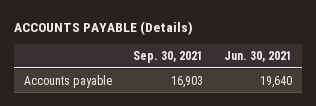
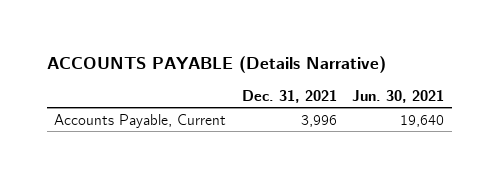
[13,21,193,36] ACCOUNTS PAYABLE (Details) -> [46,56,386,74] ACCOUNTS PAYABLE (Details Narrative)
[132,51,203,64] Sep. 30, 2021 -> none
none -> [241,89,337,103] Dec. 31, 2021
[24,74,113,88] Accounts payable -> [54,113,227,128] Accounts Payable, Current

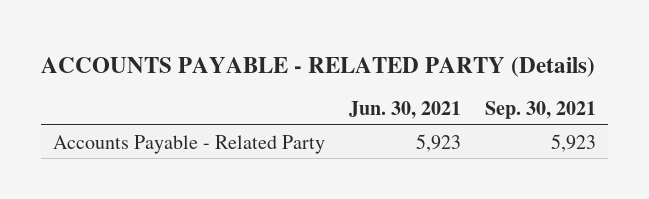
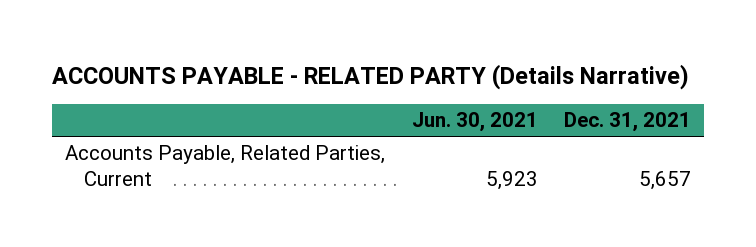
[41,56,596,77] ACCOUNTS PAYABLE - RELATED PARTY (Details) -> [51,63,689,90] ACCOUNTS PAYABLE - RELATED PARTY (Details Narrative)
[485,101,597,120] Sep. 30, 2021 -> none
none -> [564,112,692,133] Dec. 31, 2021
[53,134,326,154] Accounts Payable - Related Party -> [65,145,386,187] Accounts Payable, Related Parties, Current

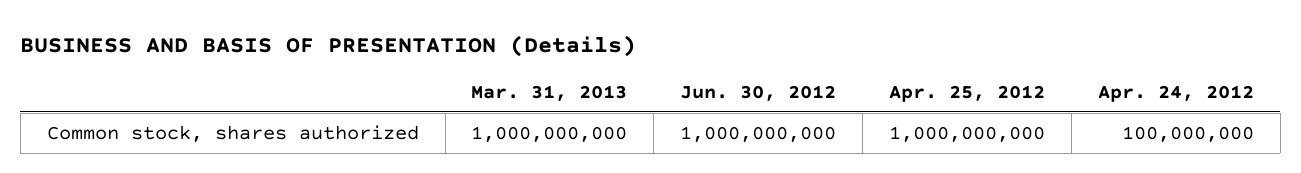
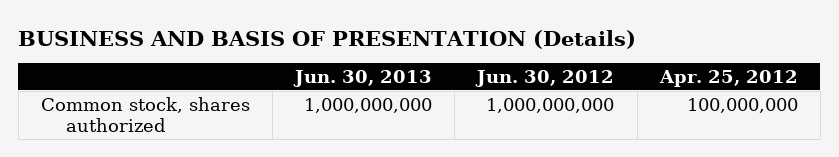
[471,84,628,101] Mar. 31, 2013 -> none
[1097,84,1254,102] Apr. 24, 2012 -> none
none -> [293,69,433,87] Jun. 30, 2013
[889,125,1046,142] 1,000,000,000 -> [686,97,798,113] 100,000,000

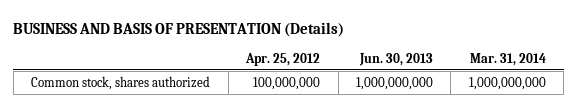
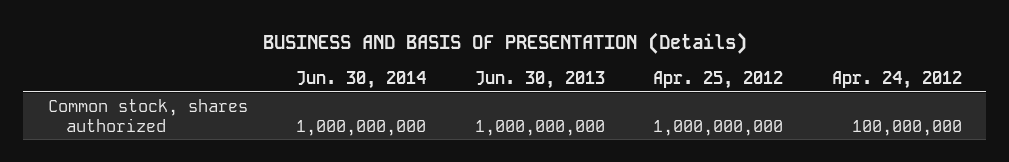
[469,52,546,66] Mar. 31, 2014 -> none
none -> [296,71,427,90] Jun. 30, 2014
none -> [831,71,962,90] Apr. 24, 2012
[253,76,321,90] 100,000,000 -> [653,119,784,136] 1,000,000,000

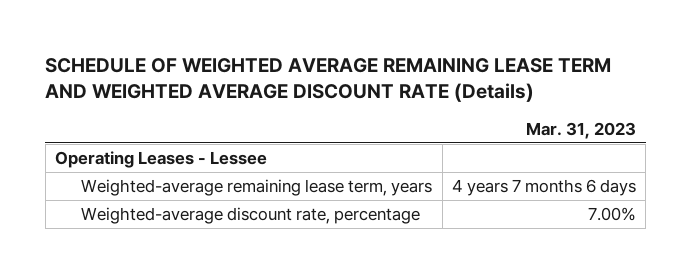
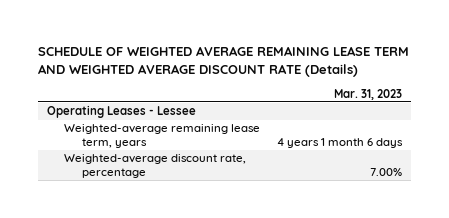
[451,179,636,197] 4 years 7 months 6 days -> [277,137,404,148] 4 years 1 month 6 days

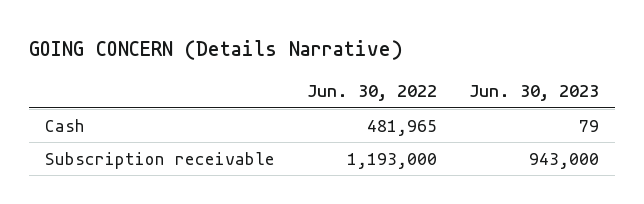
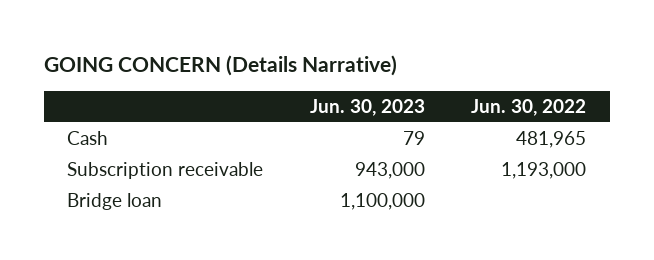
none -> [67,193,163,211] Bridge loan

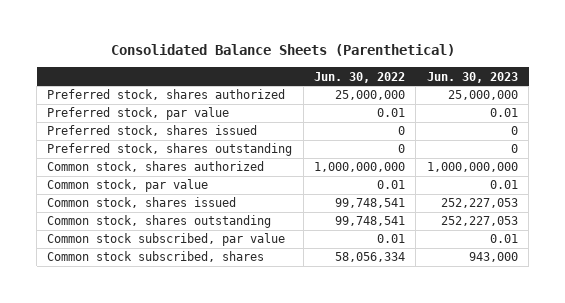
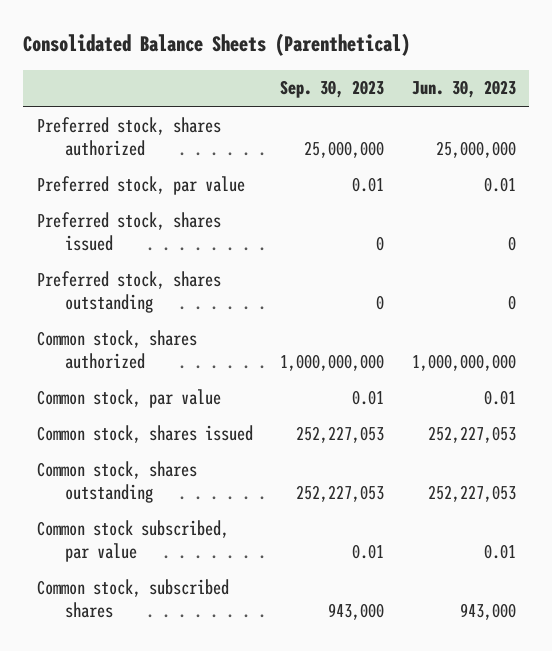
[314,71,406,83] Jun. 30, 2022 -> none
none -> [280,80,385,99] Sep. 30, 2023
[47,251,265,263] Common stock subscribed, shares -> [36,578,229,618] Common stock, subscribed shares

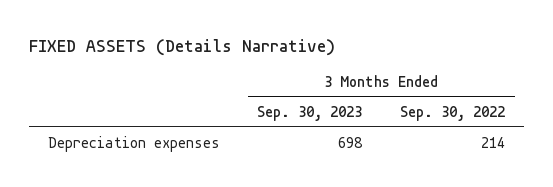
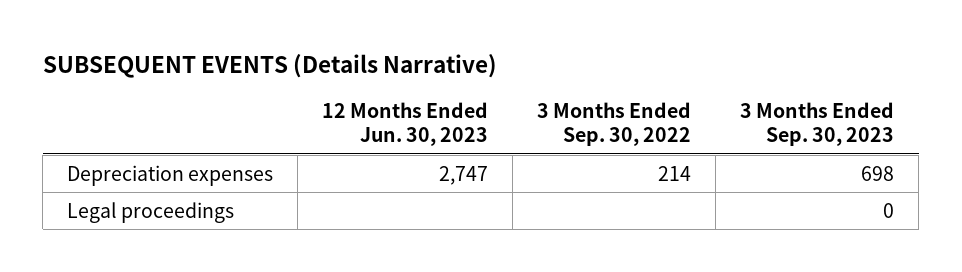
[28,38,335,56] FIXED ASSETS (Details Narrative) -> [42,54,497,79] SUBSEQUENT EVENTS (Details Narrative)
none -> [322,102,489,147] 12 Months Ended Jun. 30, 2023
none -> [67,201,235,223] Legal proceedings

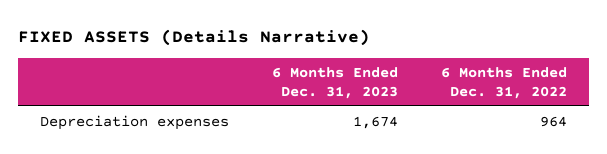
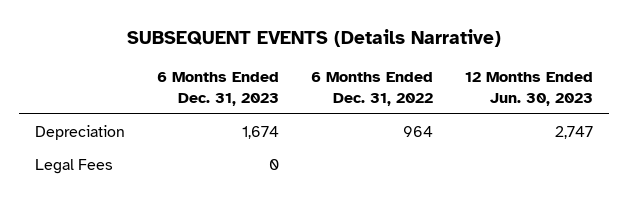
[17,29,370,47] FIXED ASSETS (Details Narrative) -> [126,29,501,48] SUBSEQUENT EVENTS (Details Narrative)
none -> [464,72,593,106] 12 Months Ended Jun. 30, 2023
[39,115,229,131] Depreciation expenses -> [35,124,126,140] Depreciation
none -> [35,158,114,174] Legal Fees

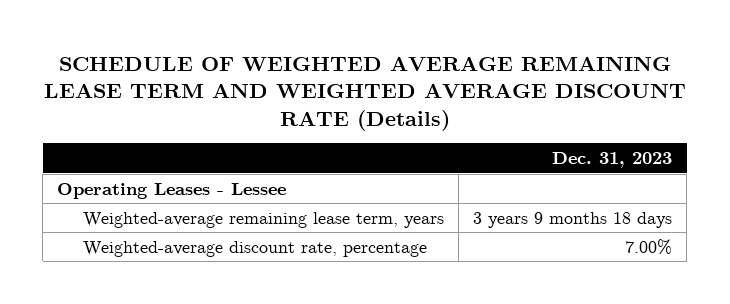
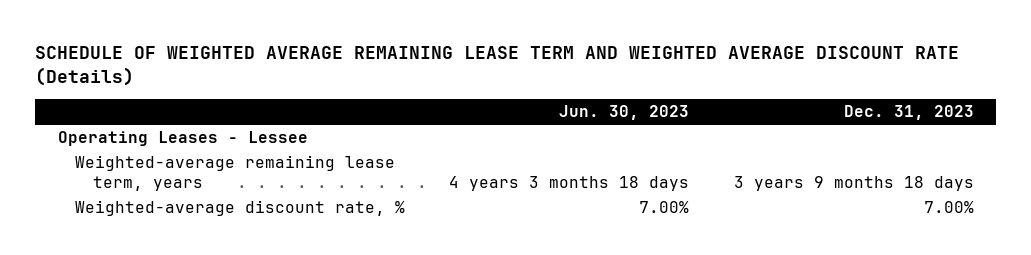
none -> [559,104,690,120] Jun. 30, 2023
[83,240,428,257] Weighted-average discount rate, percentage -> [75,200,406,217] Weighted-average discount rate, %

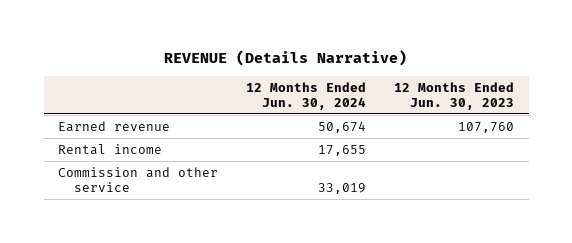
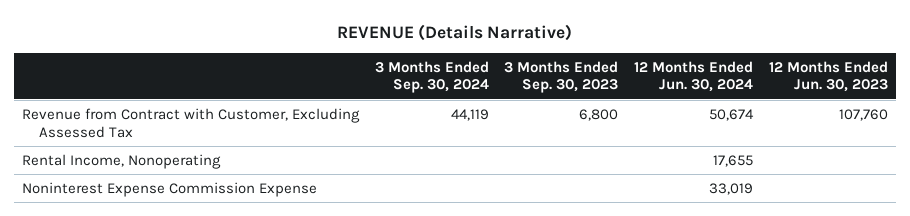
none -> [374,60,489,94] 3 Months Ended Sep. 30, 2024
none -> [504,60,619,94] 3 Months Ended Sep. 30, 2023
[58,120,171,132] Earned revenue -> [22,107,361,138] Revenue from Contract with Customer, Excluding Assessed Tax
[58,143,163,155] Rental income -> [22,153,222,169] Rental Income, Nonoperating
[58,166,219,192] Commission and other service -> [22,181,318,197] Noninterest Expense Commission Expense

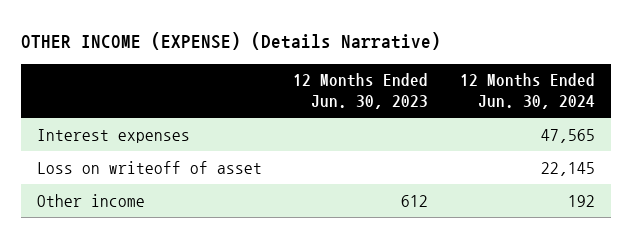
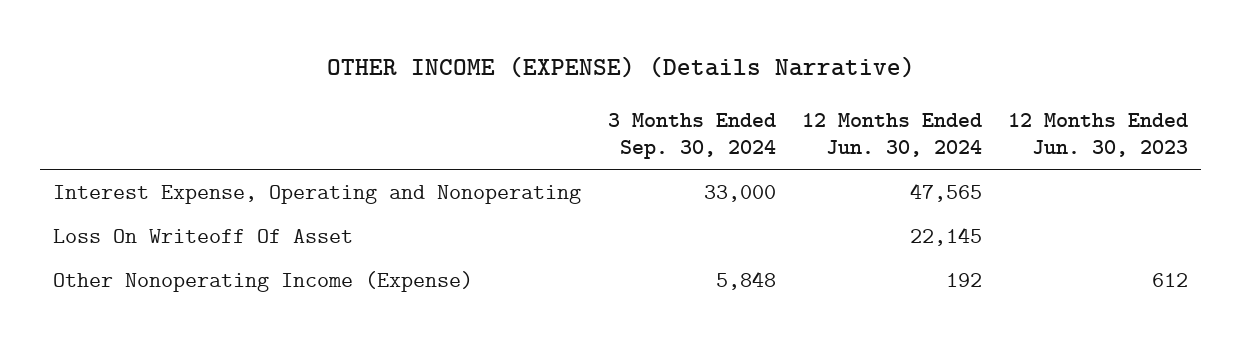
none -> [607,112,776,159] 3 Months Ended Sep. 30, 2024
[37,128,191,143] Interest expenses -> [53,184,582,204] Interest Expense, Operating and Nonoperating
[37,160,263,174] Loss on writeoff of asset -> [53,228,354,243] Loss On Writeoff Of Asset
[37,193,146,207] Other income -> [53,270,474,292] Other Nonoperating Income (Expense)

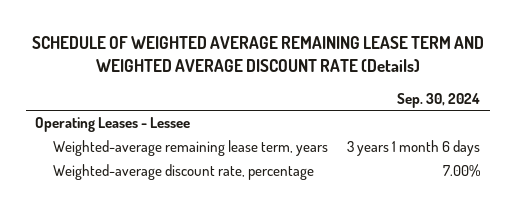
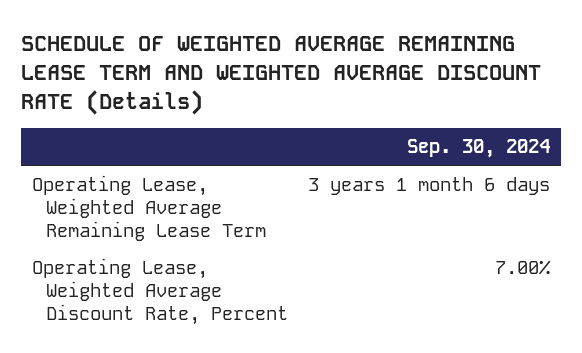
[35,117,191,133] Operating Leases - Lessee -> none
[52,140,328,157] Weighted-average remaining lease term, years -> [31,175,266,242] Operating Lease, Weighted Average Remaining Lease Term
[52,164,314,181] Weighted-average discount rate, percentage -> [31,258,288,326] Operating Lease, Weighted Average Discount Rate, Percent

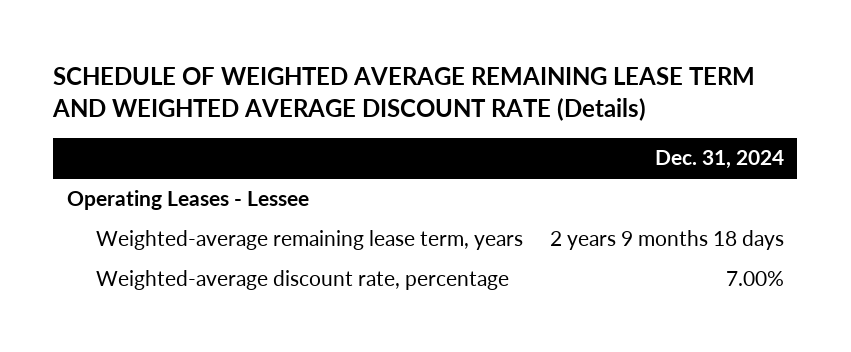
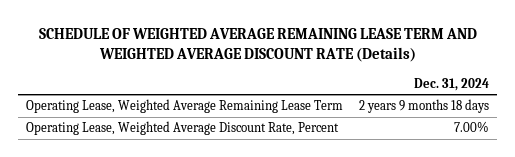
[66,190,309,211] Operating Leases - Lessee -> none
[96,230,524,251] Weighted-average remaining lease term, years -> [26,99,344,114] Operating Lease, Weighted Average Remaining Lease Term
[96,270,510,291] Weighted-average discount rate, percentage -> [26,121,340,136] Operating Lease, Weighted Average Discount Rate, Percent

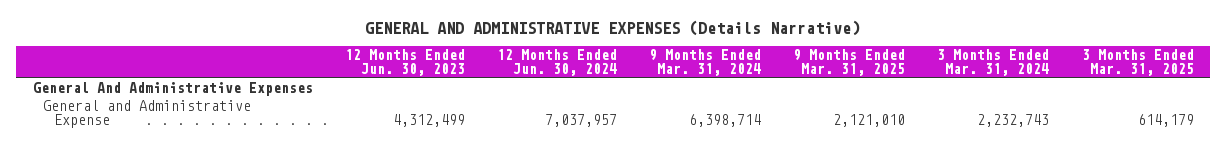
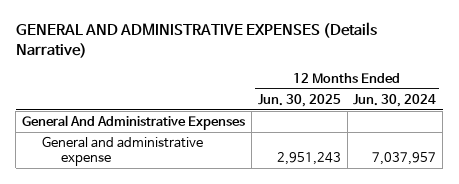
[344,49,465,77] 12 Months Ended Jun. 30, 2023 -> none
[649,49,762,77] 9 Months Ended Mar. 31, 2024 -> none
[793,49,906,77] 9 Months Ended Mar. 31, 2025 -> none
[937,49,1050,77] 3 Months Ended Mar. 31, 2024 -> none
[1081,49,1194,77] 3 Months Ended Mar. 31, 2025 -> none
none -> [257,93,341,107] Jun. 30, 2025
[43,100,252,129] General and Administrative Expense -> [41,136,203,166] General and administrative expense

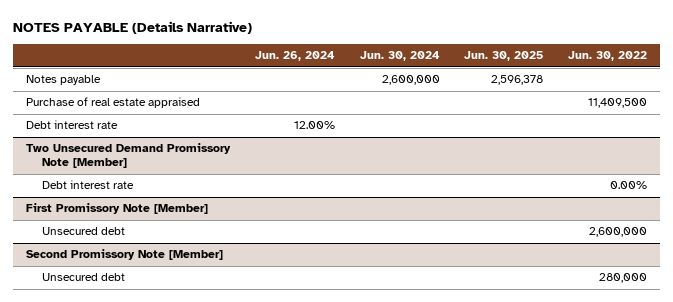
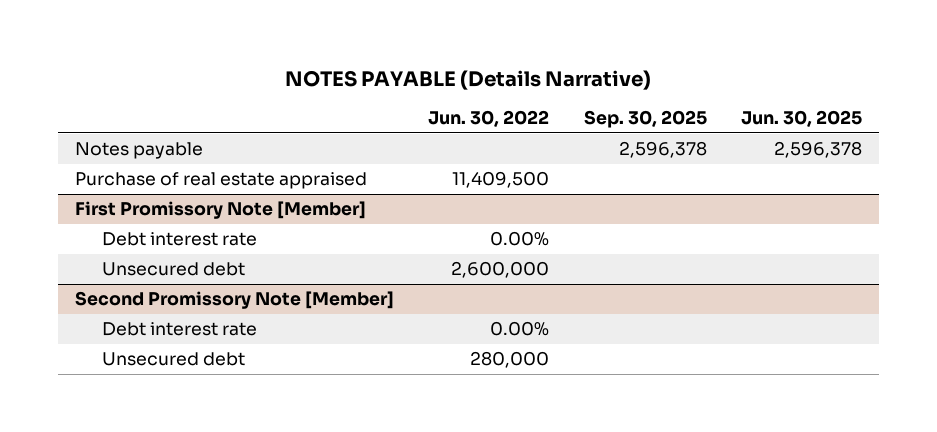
[254,51,335,62] Jun. 26, 2024 -> none
[359,51,440,62] Jun. 30, 2024 -> none
none -> [583,110,707,129] Sep. 30, 2025
[25,120,118,130] Debt interest rate -> none
[25,143,231,169] Two Unsecured Demand Promissory Note [Member] -> none
[42,180,135,190] Debt interest rate -> none
none -> [102,232,258,247] Debt interest rate
none -> [102,322,258,337] Debt interest rate

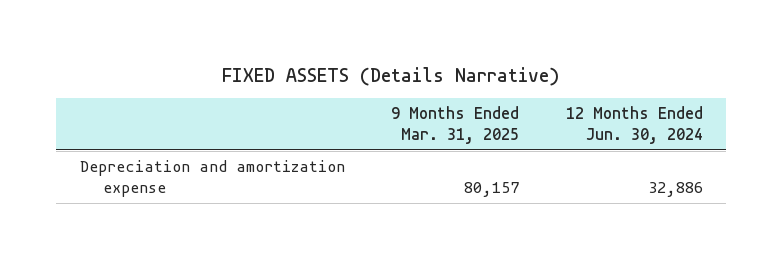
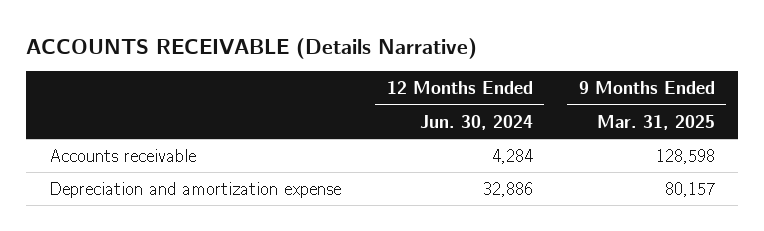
[222,66,560,86] FIXED ASSETS (Details Narrative) -> [26,37,478,59] ACCOUNTS RECEIVABLE (Details Narrative)
none -> [49,148,197,162] Accounts receivable

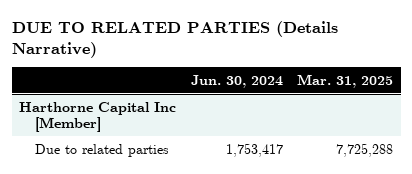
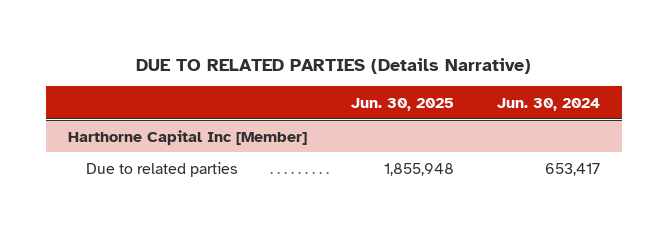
[297,73,394,88] Mar. 31, 2025 -> none
none -> [350,98,454,112] Jun. 30, 2025
[225,142,283,157] 1,753,417 -> [545,162,601,176] 653,417

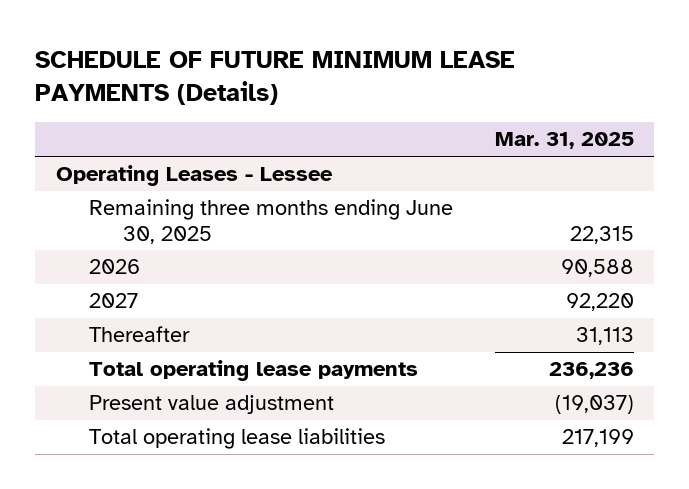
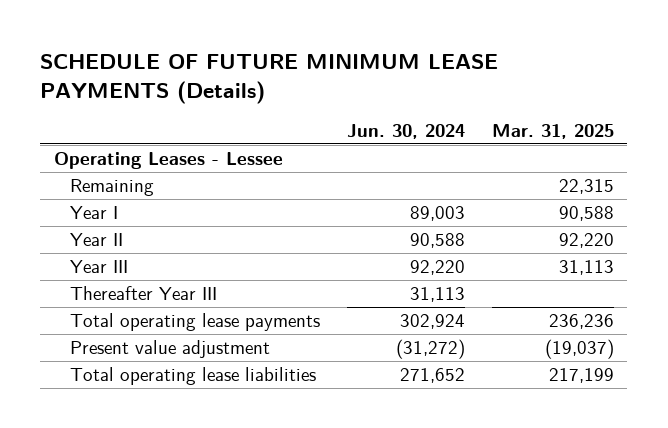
none -> [347,123,466,139] Jun. 30, 2024
[89,199,454,244] Remaining three months ending June 30, 2025 -> [70,178,155,196] Remaining
[89,259,141,275] 2026 -> [70,205,119,219] Year I
[89,293,139,309] 2027 -> [70,232,124,246] Year II
[89,326,191,343] Thereafter -> [70,259,129,273] Year III
none -> [70,285,218,300] Thereafter Year III

